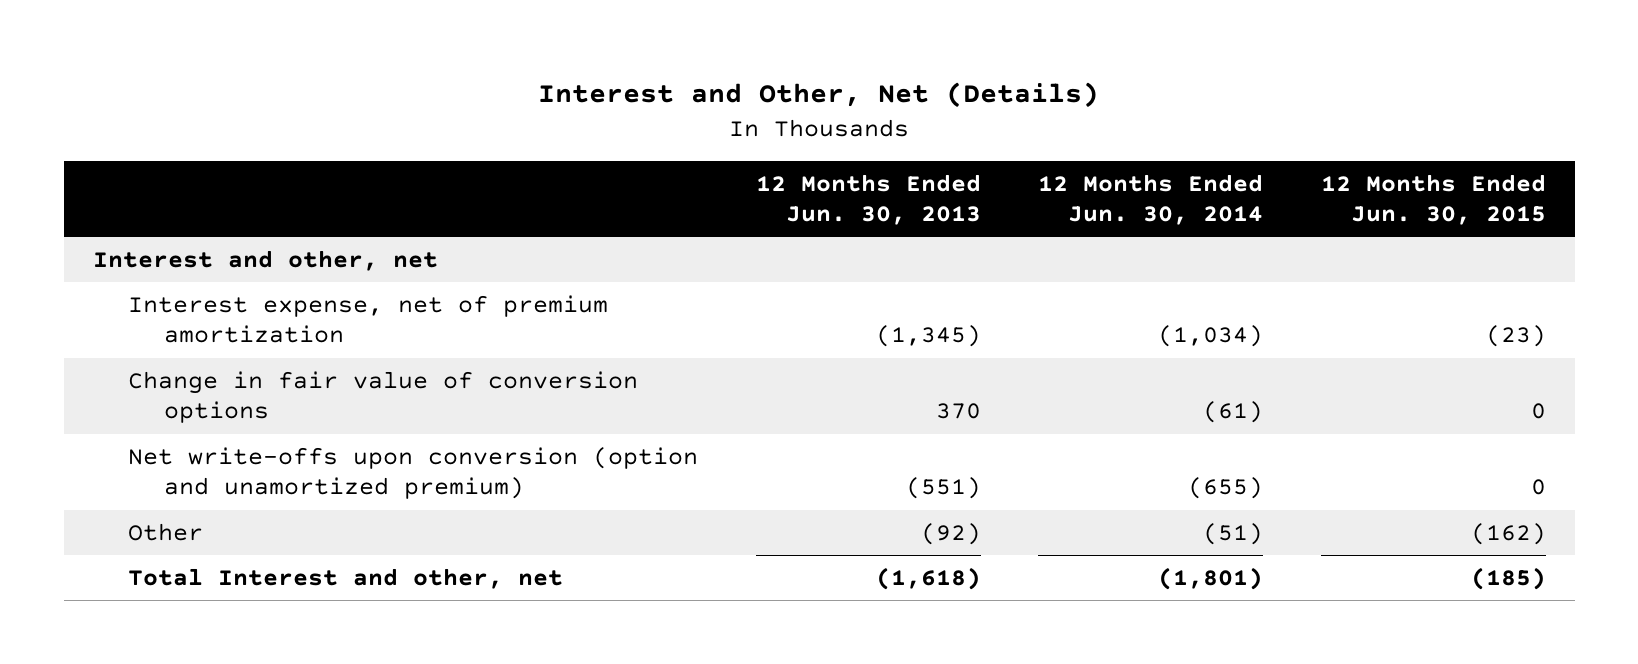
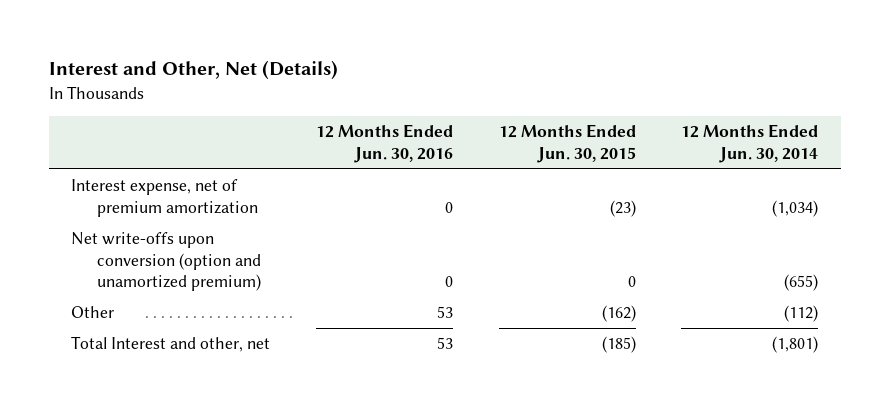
[755,173,981,226] 12 Months Ended Jun. 30, 2013 -> none
none -> [316,124,454,163] 12 Months Ended Jun. 30, 2016
[92,249,438,271] Interest and other, net -> none
[128,370,639,424] Change in fair value of conversion options -> none
[1203,522,1264,545] (51) -> [784,305,819,323] (112)

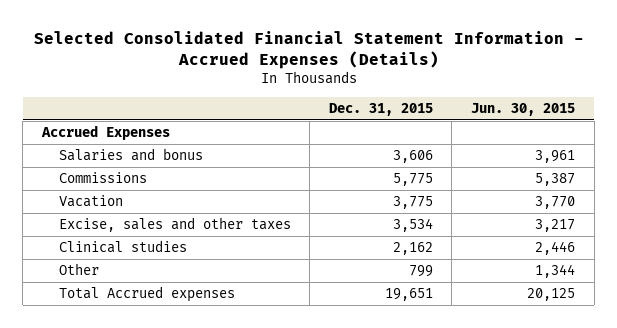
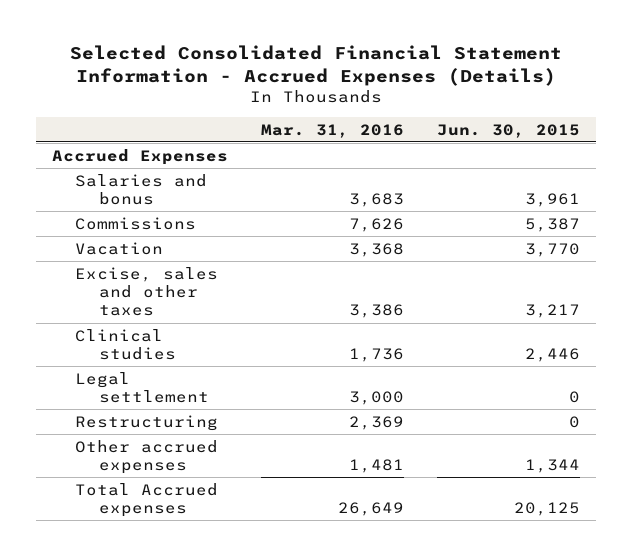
[328,102,433,116] Dec. 31, 2015 -> none
none -> [260,123,404,138] Mar. 31, 2016
none -> [75,371,209,404] Legal settlement
none -> [75,414,219,431] Restructuring
[58,263,99,276] Other -> [75,439,219,475] Other accrued expenses

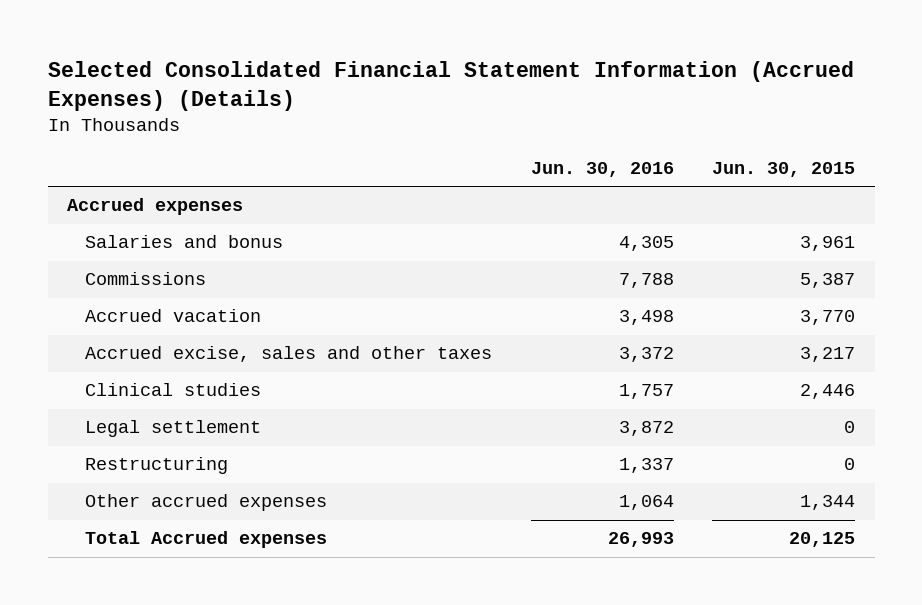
[69,44,562,86] Selected Consolidated Financial Statement Information - Accrued Expenses (Details) -> [47,60,854,111] Selected Consolidated Financial Statement Information (Accrued Expenses) (Details)
[260,123,404,138] Mar. 31, 2016 -> none
none -> [530,162,674,178] Jun. 30, 2016
[51,148,228,165] Accrued Expenses -> [67,198,244,216] Accrued expenses
[75,241,164,255] Vacation -> [84,309,261,323] Accrued vacation
[75,266,219,317] Excise, sales and other taxes -> [84,346,492,363] Accrued excise, sales and other taxes

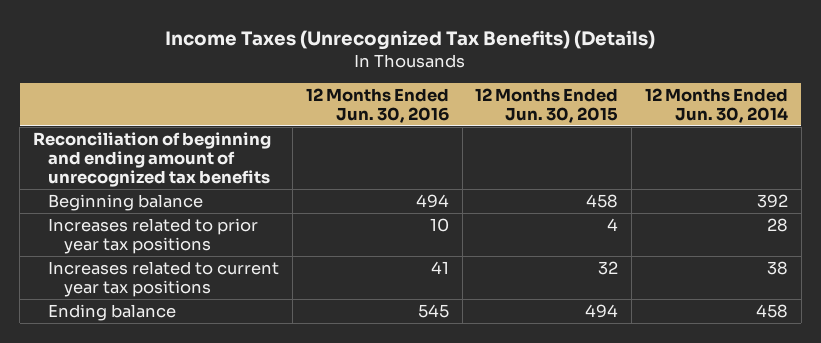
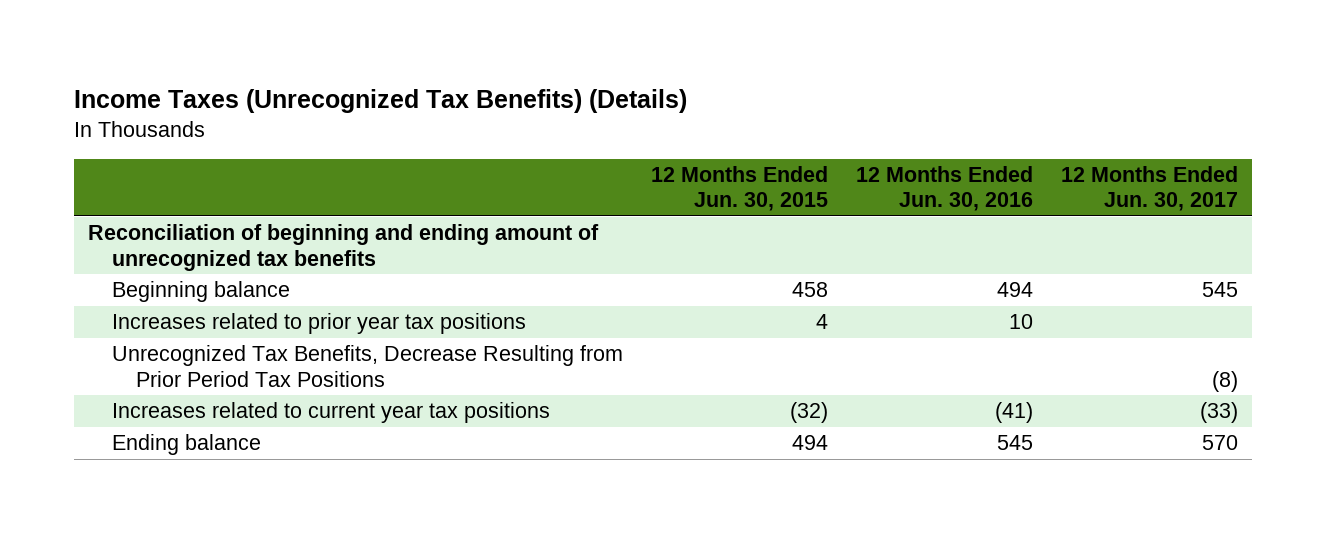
[644,87,788,123] 12 Months Ended Jun. 30, 2014 -> none
none -> [1060,166,1238,212] 12 Months Ended Jun. 30, 2017
none -> [112,345,624,387] Unrecognized Tax Benefits, Decrease Resulting from Prior Period Tax Positions
[430,260,449,274] 41 -> [995,402,1034,424] (41)
[598,260,619,275] 32 -> [790,402,829,424] (32)

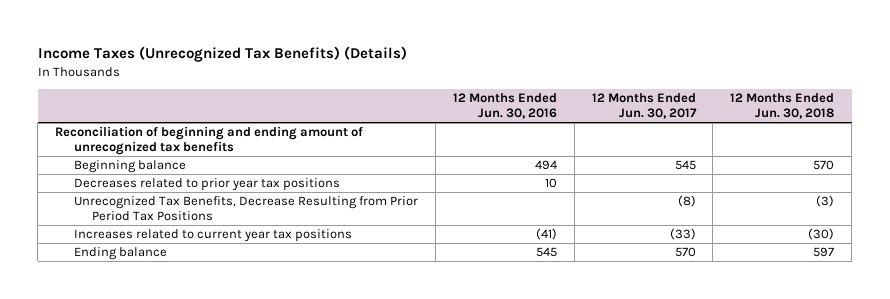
[651,166,829,212] 12 Months Ended Jun. 30, 2015 -> none
none -> [730,93,835,120] 12 Months Ended Jun. 30, 2018
[112,313,527,335] Increases related to prior year tax positions -> [73,178,340,192] Decreases related to prior year tax positions

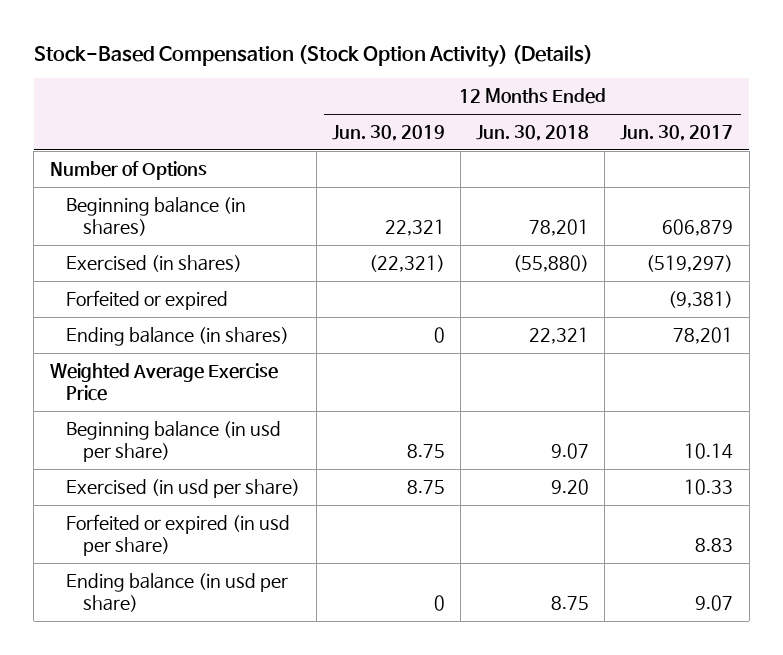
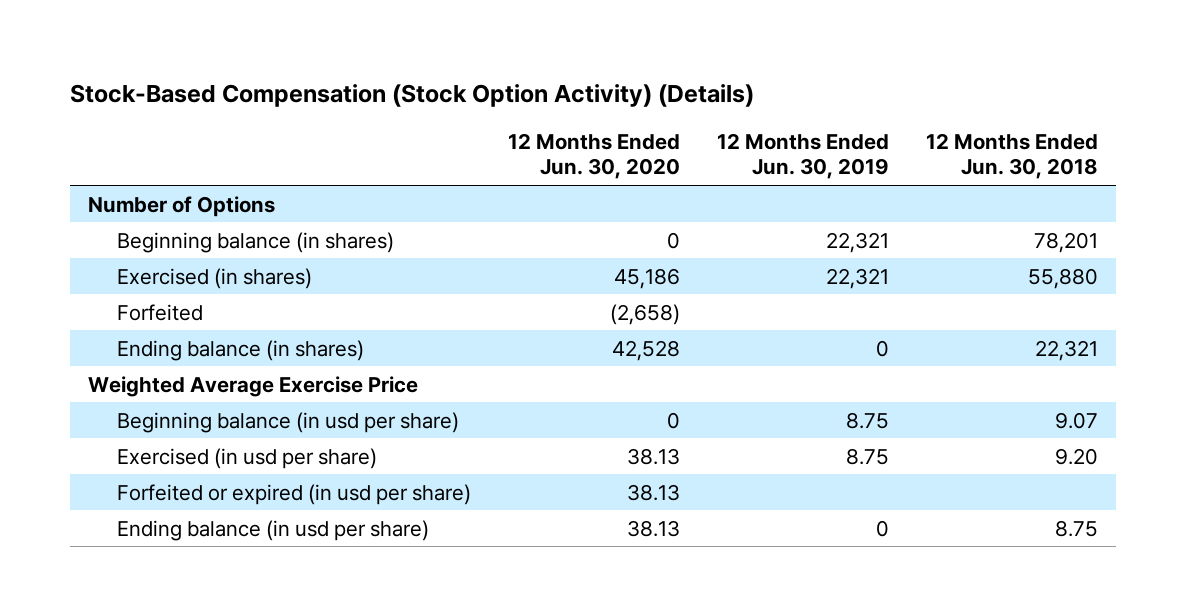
[620,125,734,142] Jun. 30, 2017 -> none
none -> [508,132,681,180] 12 Months Ended Jun. 30, 2020
[66,290,229,311] Forfeited or expired -> none
[368,255,445,273] (22,321) -> [825,267,889,289] 22,321
[513,255,590,273] (55,880) -> [1027,267,1098,289] 55,880
none -> [117,303,204,321] Forfeited

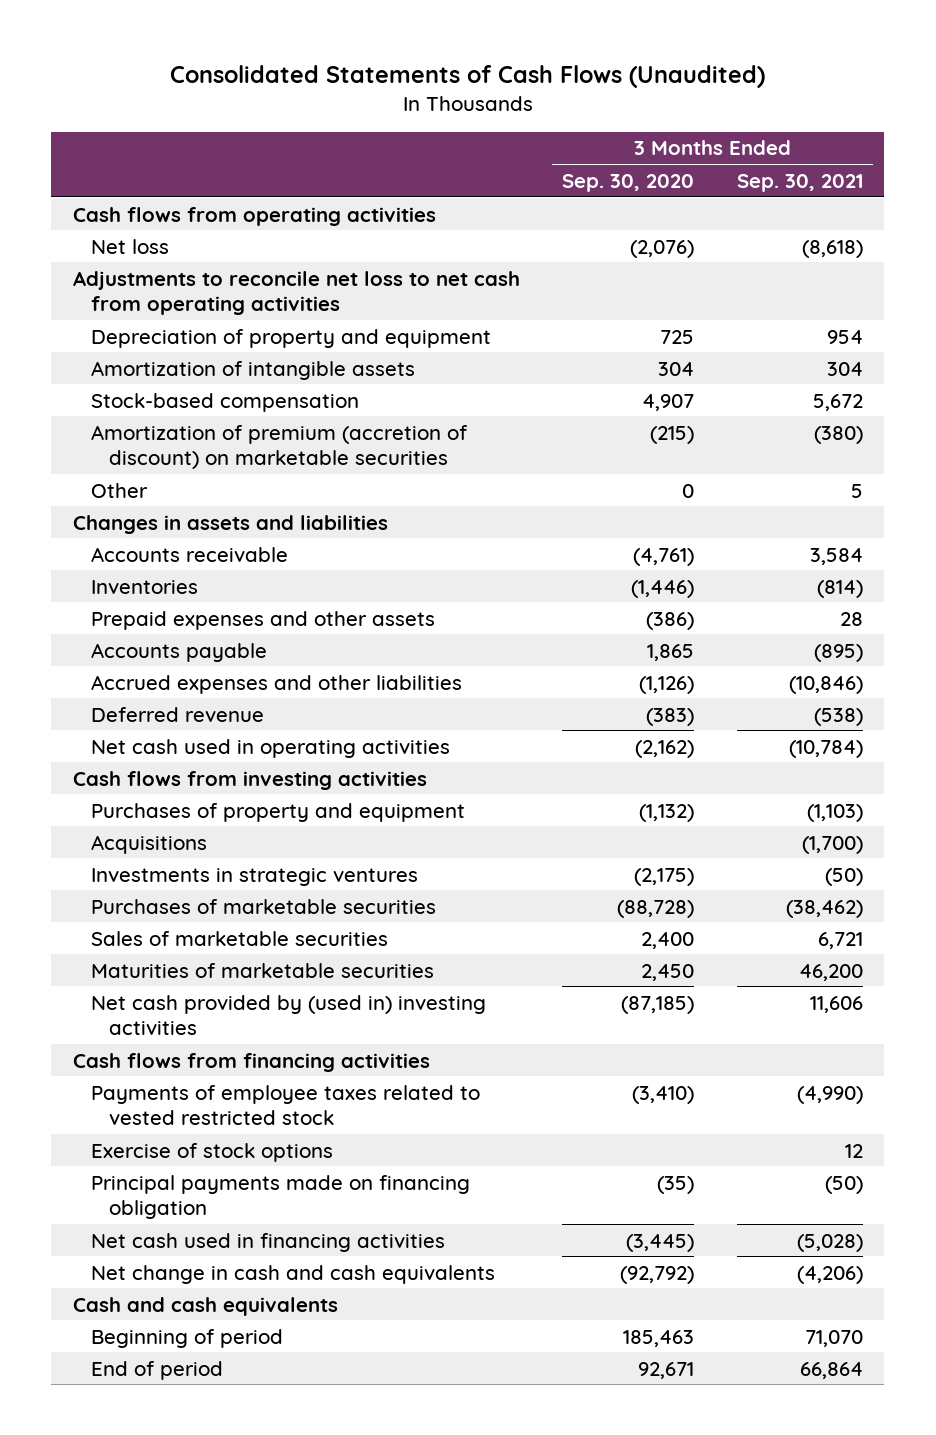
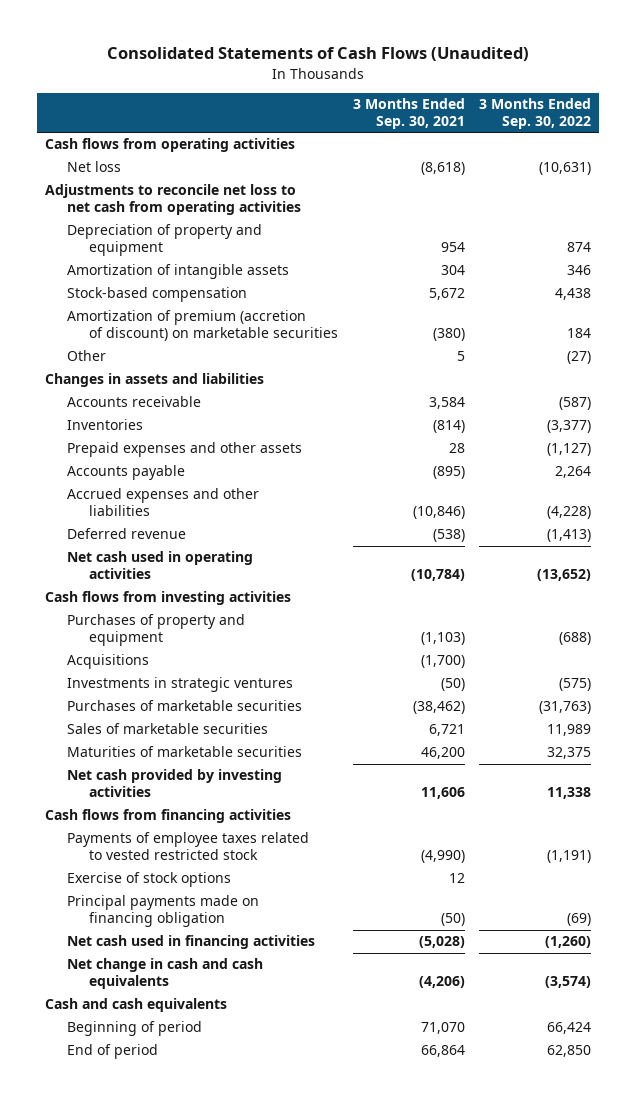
[562,173,695,192] Sep. 30, 2020 -> none
none -> [479,98,592,130] 3 Months Ended Sep. 30, 2022
[91,994,487,1036] Net cash provided by (used in) investing activities -> [66,769,282,798] Net cash provided by investing activities

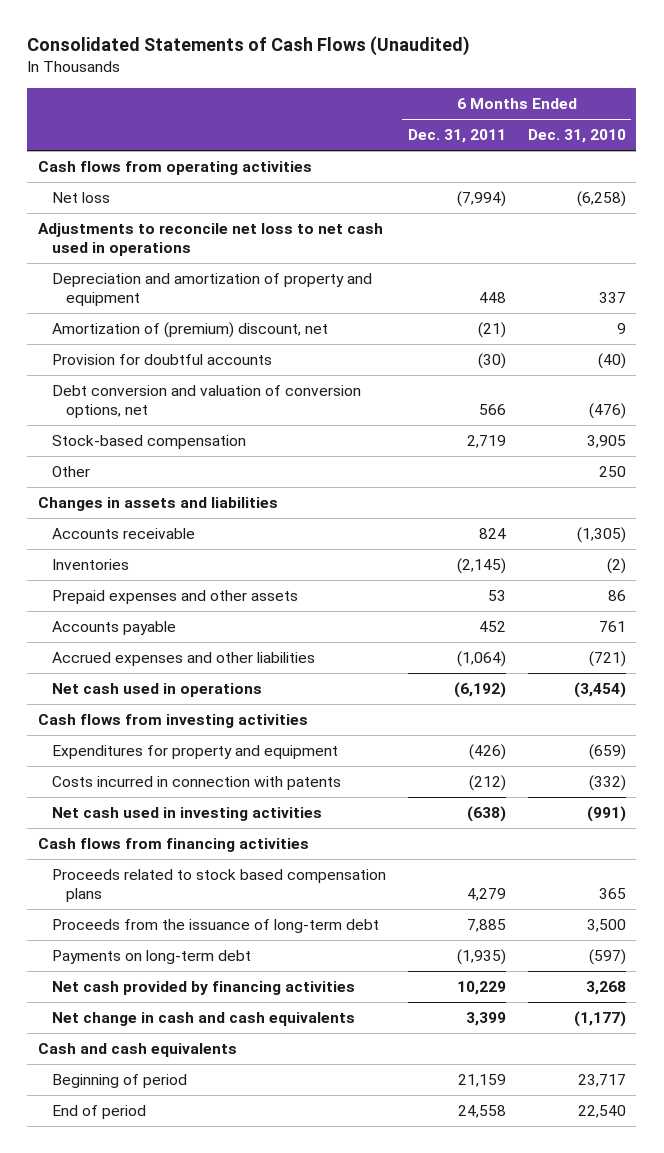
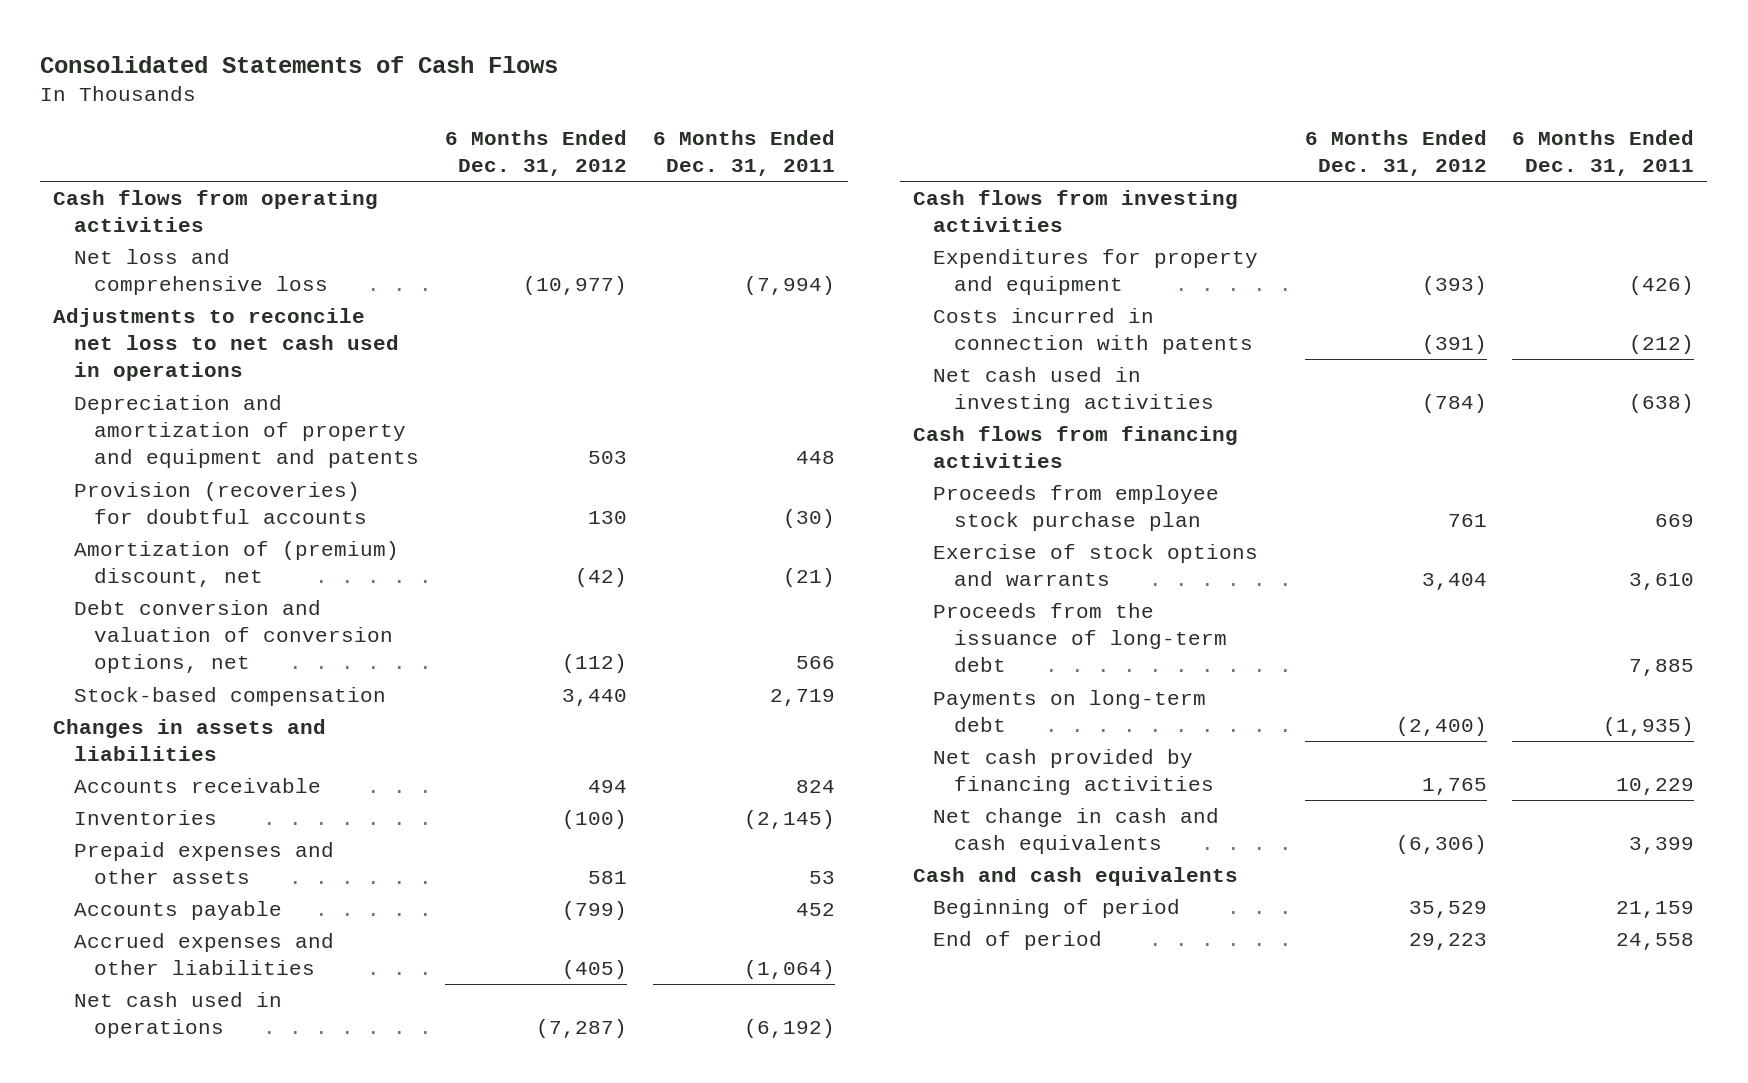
[27,36,471,57] Consolidated Statements of Cash Flows (Unaudited) -> [40,55,559,73] Consolidated Statements of Cash Flows
[527,129,626,144] Dec. 31, 2010 -> none
none -> [445,129,628,177] 6 Months Ended Dec. 31, 2012
[51,192,110,204] Net loss -> [73,249,329,296] Net loss and comprehensive loss
[51,273,372,306] Depreciation and amortization of property and equipment -> [73,395,420,469] Depreciation and amortization of property and equipment and patents
none -> [73,482,368,525] Provision (recoveries) for doubtful accounts
[51,354,272,366] Provision for doubtful accounts -> none
[51,466,90,478] Other -> none
[51,869,386,902] Proceeds related to stock based compensation plans -> [933,485,1220,532] Proceeds from employee stock purchase plan
[466,887,506,901] 4,279 -> [1655,514,1695,528] 669
none -> [933,544,1259,587] Exercise of stock options and warrants

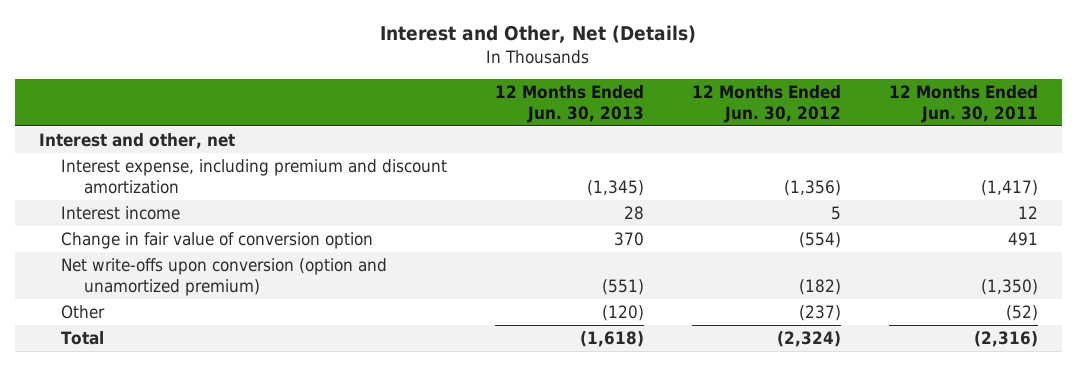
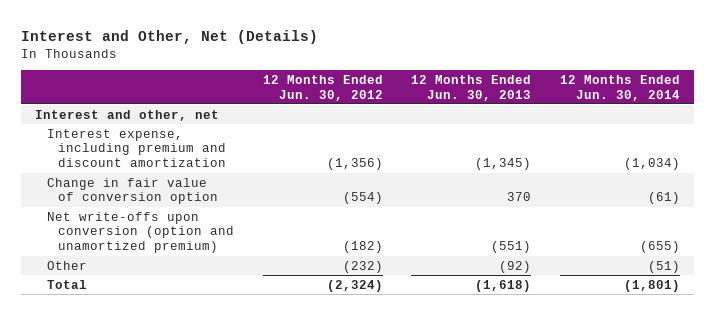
[889,85,1039,123] 12 Months Ended Jun. 30, 2011 -> none
none -> [559,74,680,101] 12 Months Ended Jun. 30, 2014
[61,205,181,220] Interest income -> none
[602,304,645,321] (120) -> [499,260,532,273] (92)
[799,304,842,321] (237) -> [342,260,383,273] (232)

